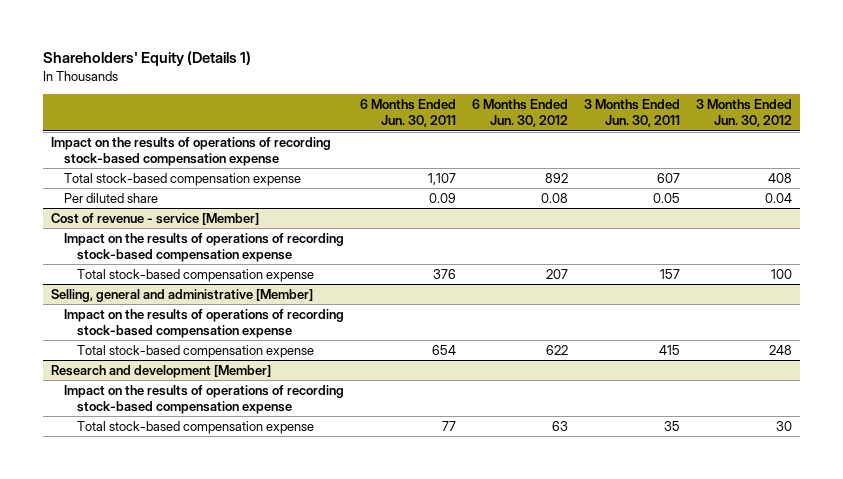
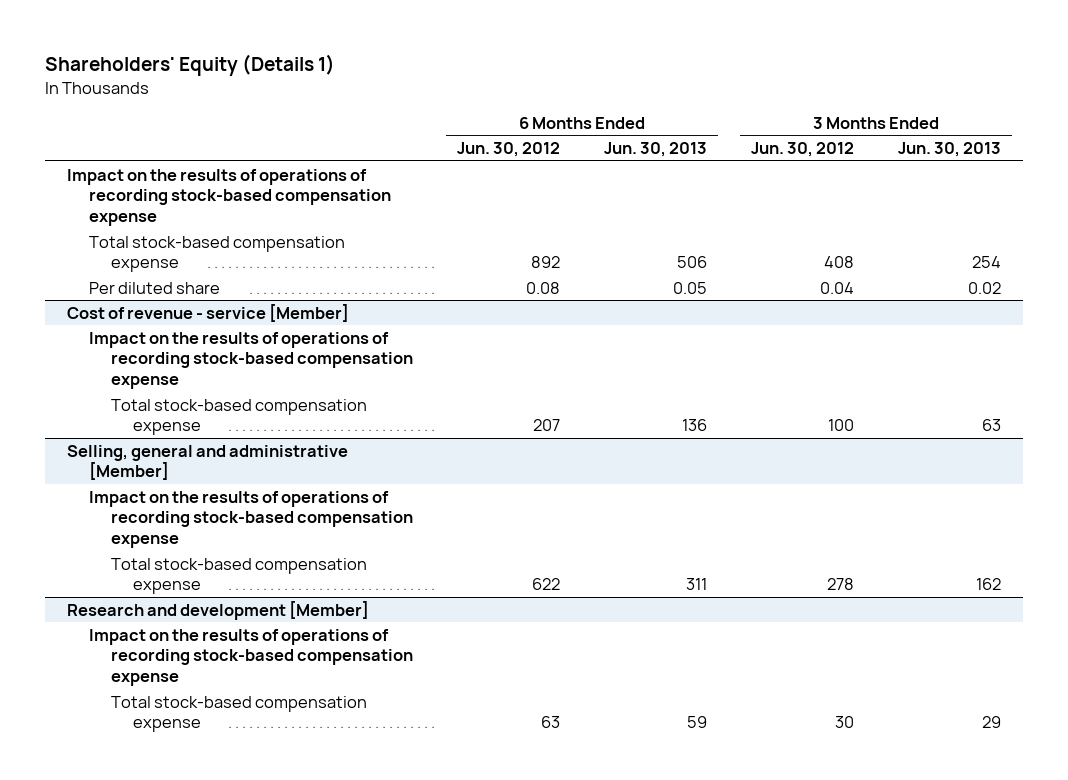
[360,98,457,128] 6 Months Ended Jun. 30, 2011 -> none
[584,98,681,128] 3 Months Ended Jun. 30, 2011 -> none
none -> [604,142,708,158] Jun. 30, 2013
none -> [897,142,1001,158] Jun. 30, 2013
[769,344,793,355] 248 -> [827,578,855,591] 278

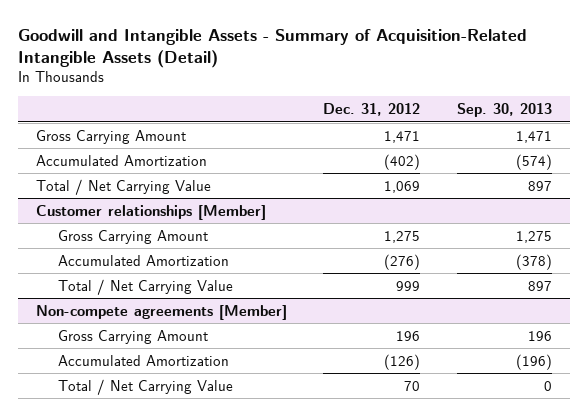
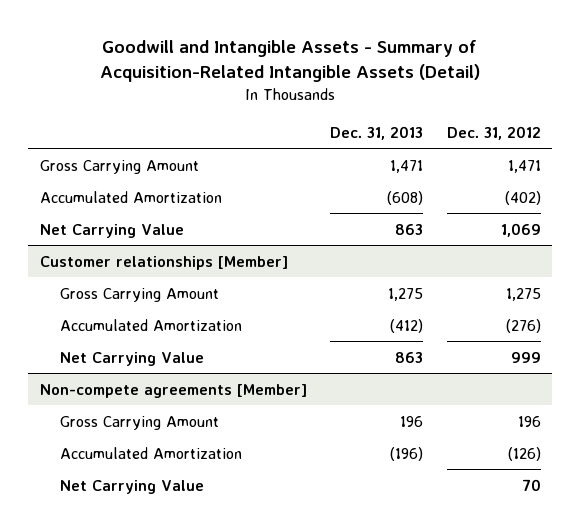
[456,103,552,118] Sep. 30, 2013 -> none
none -> [330,125,424,140] Dec. 31, 2013
[36,178,212,195] Total / Net Carrying Value -> [40,223,185,238] Net Carrying Value
[57,278,233,295] Total / Net Carrying Value -> [59,351,204,366] Net Carrying Value
[57,378,233,395] Total / Net Carrying Value -> [59,479,204,494] Net Carrying Value

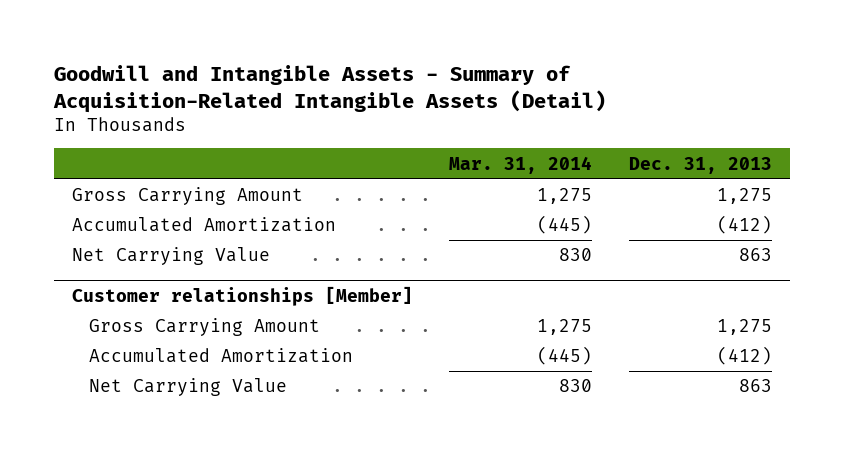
[446,125,541,140] Dec. 31, 2012 -> none
none -> [449,155,593,174] Mar. 31, 2014
[390,159,424,173] 1,471 -> [716,188,772,205] 1,275
[387,190,424,205] (608) -> [716,215,772,235] (412)
[40,383,308,398] Non-compete agreements [Member] -> none
[59,415,219,430] Gross Carrying Amount -> none
[59,446,242,459] Accumulated Amortization -> none
[59,479,204,494] Net Carrying Value -> none

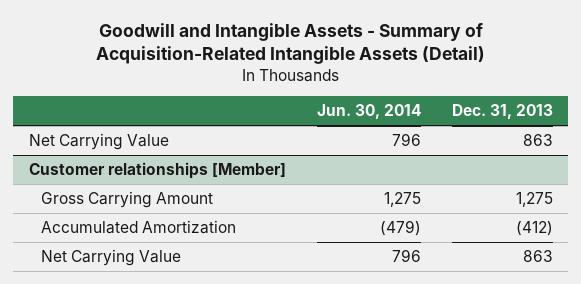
[449,155,593,174] Mar. 31, 2014 -> none
none -> [316,104,421,120] Jun. 30, 2014
[71,187,303,206] Gross Carrying Amount -> none
[71,217,336,233] Accumulated Amortization -> none

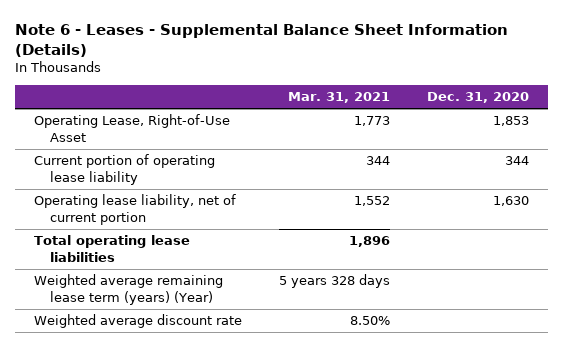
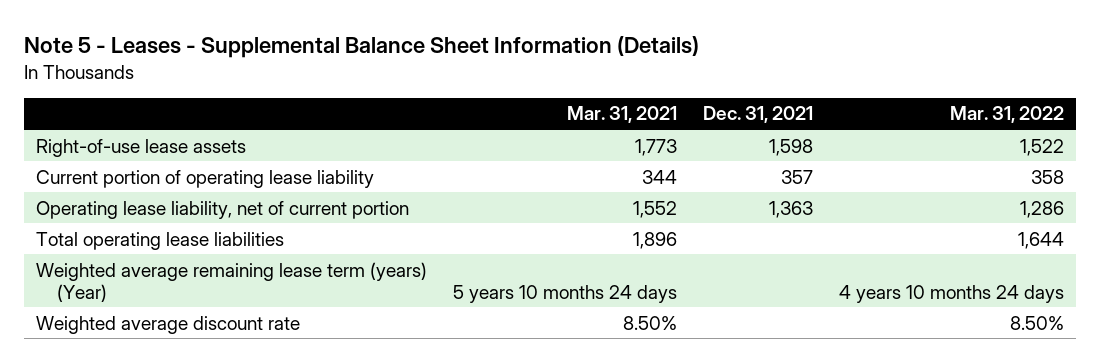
[15,24,509,57] Note 6 - Leases - Supplemental Balance Sheet Information (Details) -> [23,36,699,59] Note 5 - Leases - Supplemental Balance Sheet Information (Details)
[427,92,530,104] Dec. 31, 2020 -> none
none -> [702,106,813,124] Dec. 31, 2021
none -> [949,106,1064,124] Mar. 31, 2022
[33,114,230,142] Operating Lease, Right-of-Use Asset -> [36,138,247,157] Right-of-use lease assets
[278,274,390,289] 5 years 328 days -> [453,284,678,303] 5 years 10 months 24 days

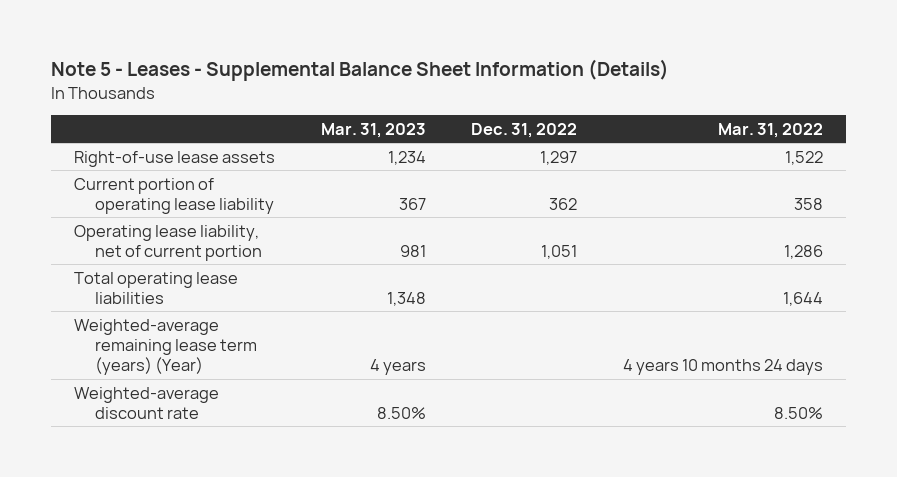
[567,106,678,124] Mar. 31, 2021 -> none
[702,106,813,124] Dec. 31, 2021 -> none
none -> [320,122,426,138] Mar. 31, 2023
none -> [471,122,578,138] Dec. 31, 2022
[36,261,428,302] Weighted average remaining lease term (years) (Year) -> [73,318,257,375] Weighted-average remaining lease term (years) (Year)
[36,315,301,334] Weighted average discount rate -> [73,386,219,419] Weighted-average discount rate

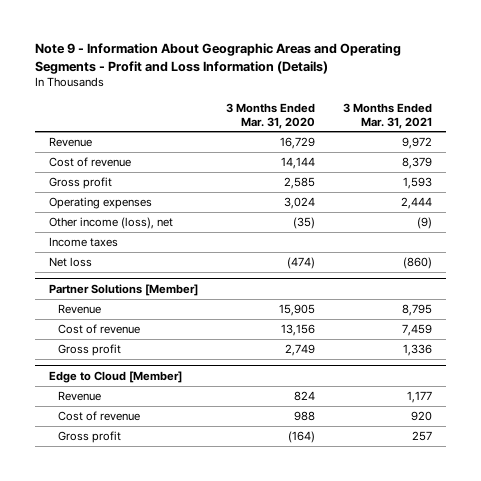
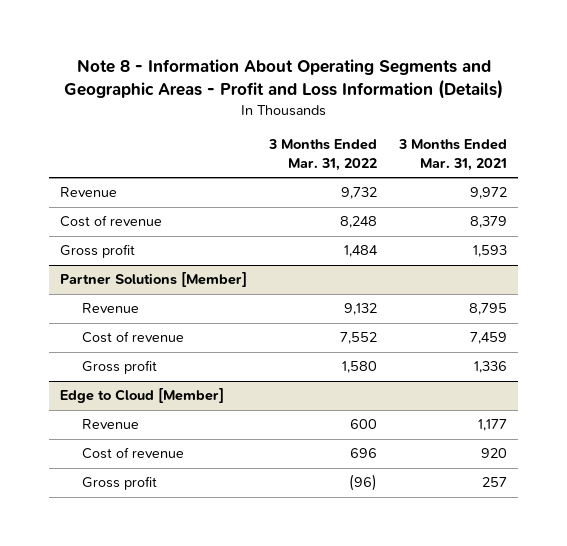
[35,43,402,74] Note 9 - Information About Geographic Areas and Operating Segments - Profit and Loss Information (Details) -> [63,59,503,100] Note 8 - Information About Operating Segments and Geographic Areas - Profit and Loss Information (Details)
[226,102,316,129] 3 Months Ended Mar. 31, 2020 -> none
none -> [268,139,378,171] 3 Months Ended Mar. 31, 2022
[49,197,153,210] Operating expenses -> none
[49,217,174,230] Other income (loss), net -> none
[49,237,119,248] Income taxes -> none
[49,257,93,268] Net loss -> none

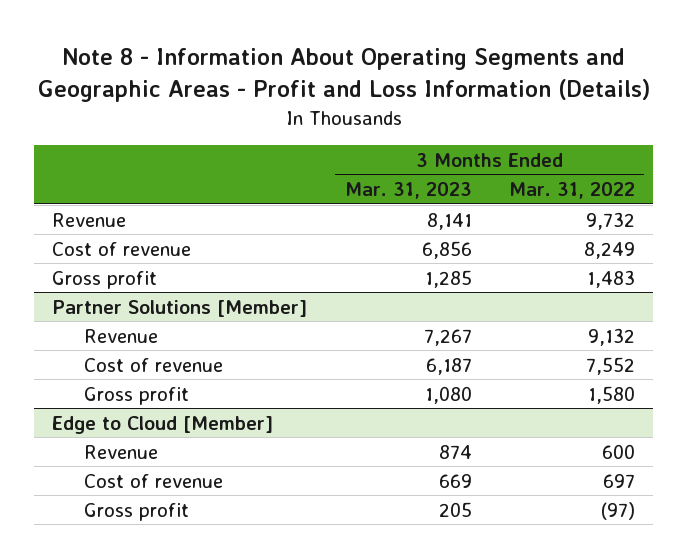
[397,139,507,171] 3 Months Ended Mar. 31, 2021 -> none
none -> [344,182,472,200] Mar. 31, 2023
[340,216,378,229] 8,248 -> [583,241,635,259] 8,249
[344,245,379,258] 1,484 -> [586,269,635,288] 1,483
[350,448,378,459] 696 -> [602,473,635,488] 697
[349,474,378,492] (96) -> [600,501,635,520] (97)

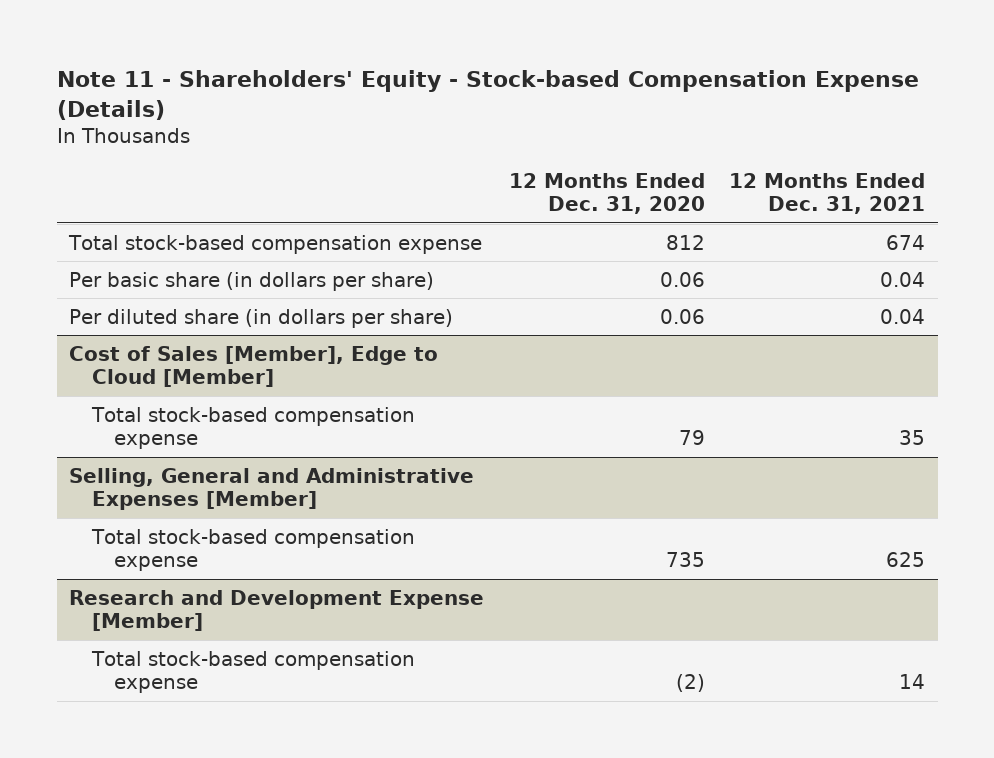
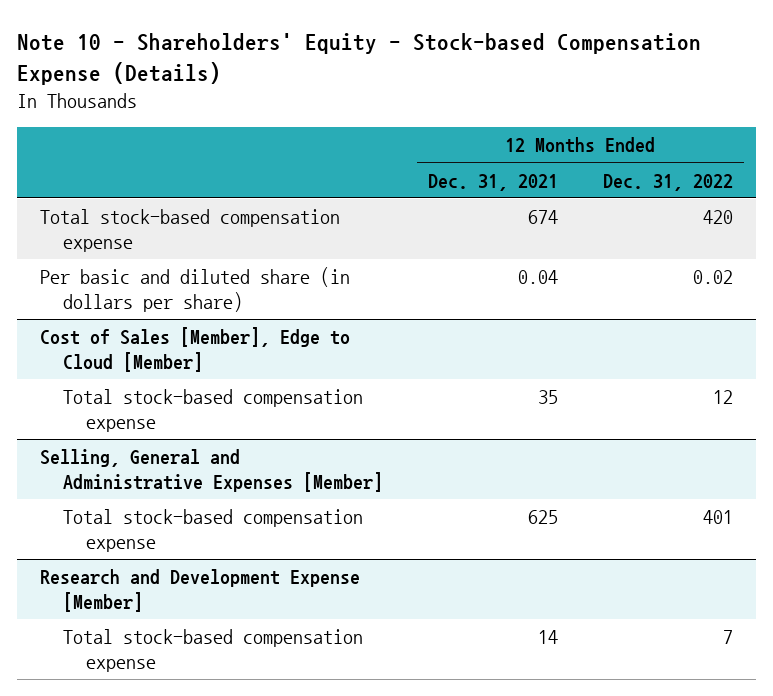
[56,69,919,120] Note 11 - Shareholders' Equity - Stock-based Compensation Expense (Details) -> [17,32,702,85] Note 10 - Shareholders' Equity - Stock-based Compensation Expense (Details)
[508,172,705,215] 12 Months Ended Dec. 31, 2020 -> none
none -> [603,173,734,191] Dec. 31, 2022
[69,308,454,328] Per diluted share (in dollars per share) -> none
[69,271,435,291] Per basic share (in dollars per share) -> [39,267,350,312] Per basic and diluted share (in dollars per share)

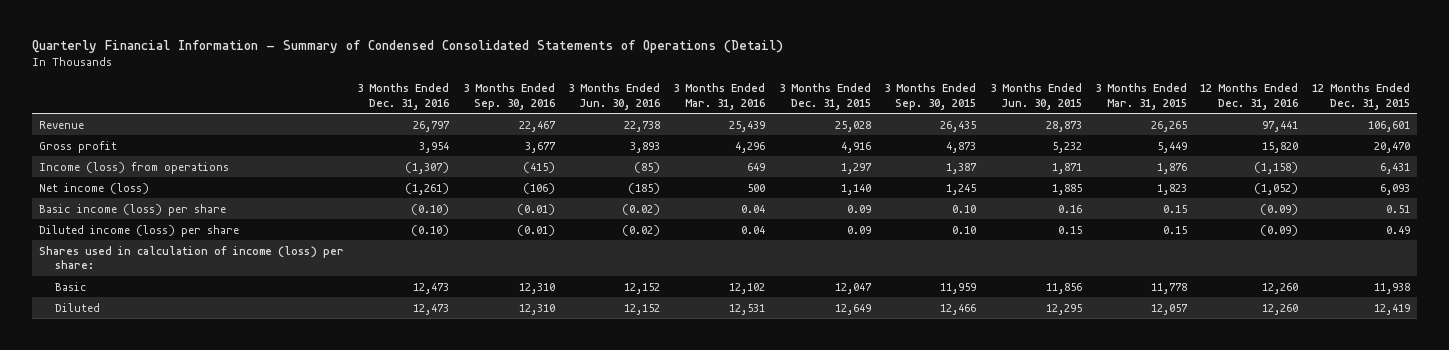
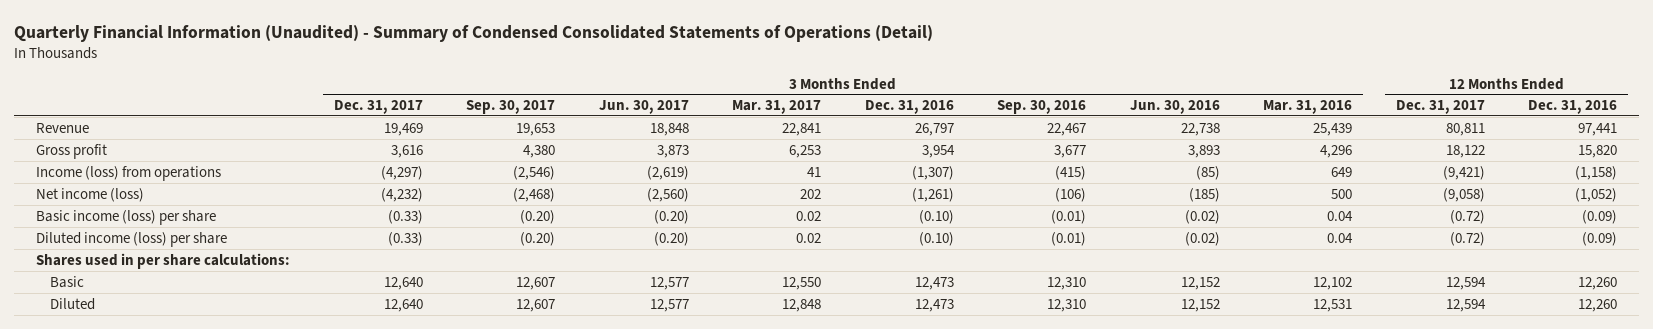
[32,40,784,54] Quarterly Financial Information - Summary of Condensed Consolidated Statements of Operations (Detail) -> [14,24,934,42] Quarterly Financial Information (Unaudited) - Summary of Condensed Consolidated Statements of Operations (Detail)
[778,83,871,110] 3 Months Ended Dec. 31, 2015 -> none
[884,83,977,110] 3 Months Ended Sep. 30, 2015 -> none
[989,83,1082,110] 3 Months Ended Jun. 30, 2015 -> none
[1095,83,1188,110] 3 Months Ended Mar. 31, 2015 -> none
[1311,83,1410,110] 12 Months Ended Dec. 31, 2015 -> none
none -> [333,100,423,115] Dec. 31, 2017
none -> [466,100,556,115] Sep. 30, 2017
none -> [598,100,689,115] Jun. 30, 2017
none -> [732,100,822,115] Mar. 31, 2017
none -> [1395,100,1485,115] Dec. 31, 2017
[38,245,344,270] Shares used in calculation of income (loss) per share: -> [36,252,291,269] Shares used in per share calculations:

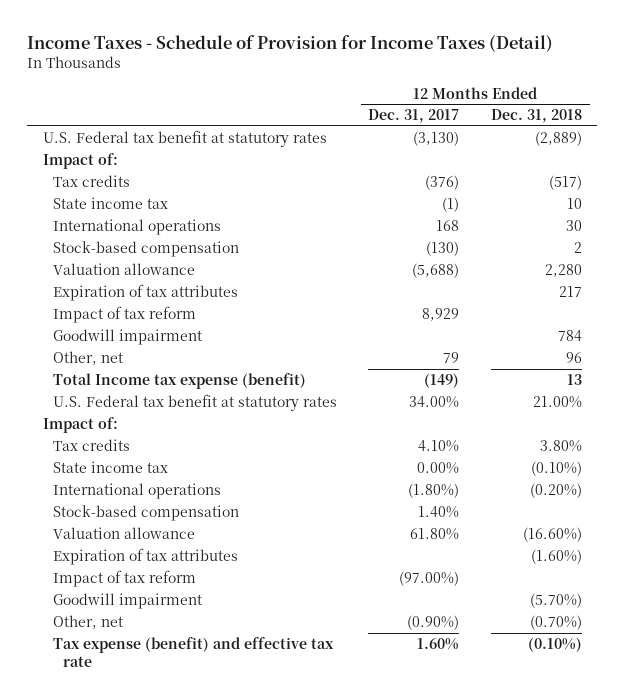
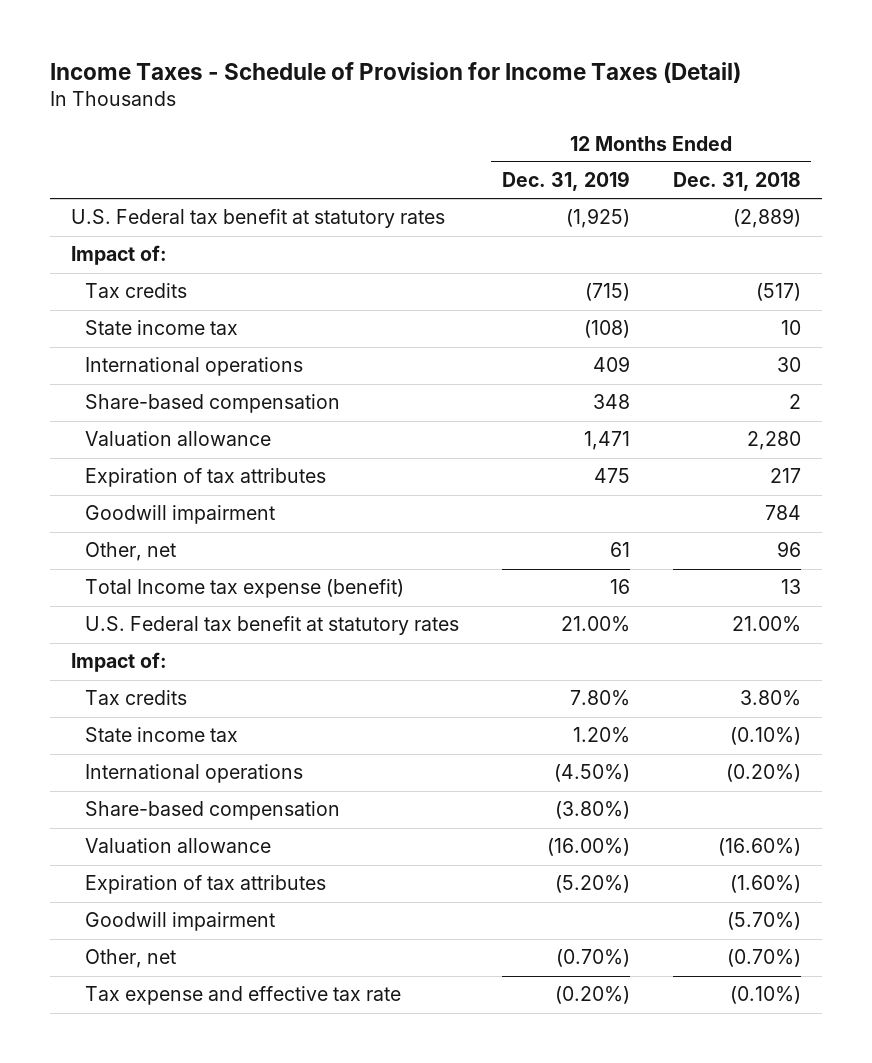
[368,109,460,124] Dec. 31, 2017 -> none
none -> [502,171,631,192] Dec. 31, 2019
[52,240,239,257] Stock-based compensation -> [85,394,341,414] Share-based compensation
[52,305,196,323] Impact of tax reform -> none
[52,504,239,521] Stock-based compensation -> [85,801,341,821] Share-based compensation
[52,569,196,587] Impact of tax reform -> none
[52,636,334,668] Tax expense (benefit) and effective tax rate -> [85,986,402,1006] Tax expense and effective tax rate

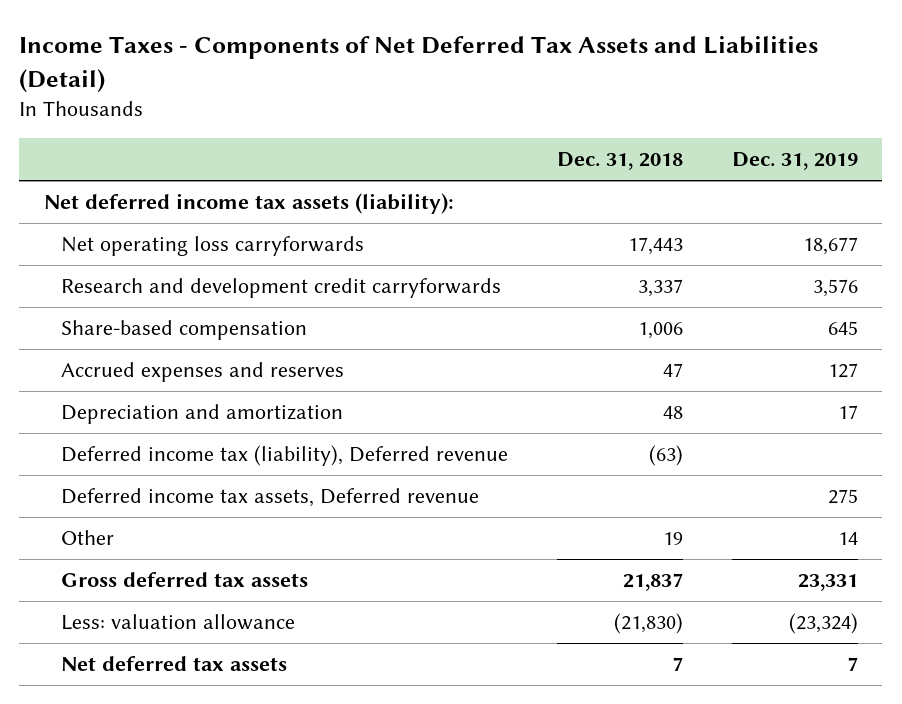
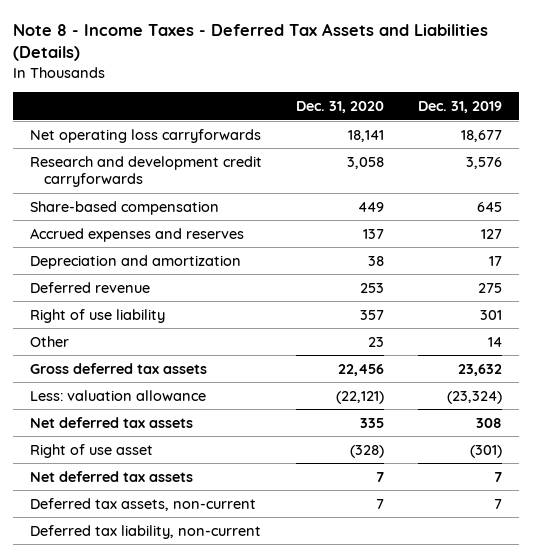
[19,36,819,93] Income Taxes - Components of Net Deferred Tax Assets and Liabilities (Detail) -> [13,22,489,62] Note 8 - Income Taxes - Deferred Tax Assets and Liabilities (Details)
[556,152,683,171] Dec. 31, 2018 -> none
none -> [296,101,385,114] Dec. 31, 2020
[43,193,454,215] Net deferred income tax assets (liability): -> none
[60,445,508,467] Deferred income tax (liability), Deferred revenue -> none
[60,488,479,508] Deferred income tax assets, Deferred revenue -> [30,281,151,293] Deferred revenue
none -> [30,308,166,323] Right of use liability
[797,574,858,592] 23,331 -> [458,363,503,376] 23,632
none -> [30,416,194,428] Net deferred tax assets
none -> [30,443,154,458] Right of use asset
none -> [30,497,257,511] Deferred tax assets, non-current
none -> [30,524,262,539] Deferred tax liability, non-current

